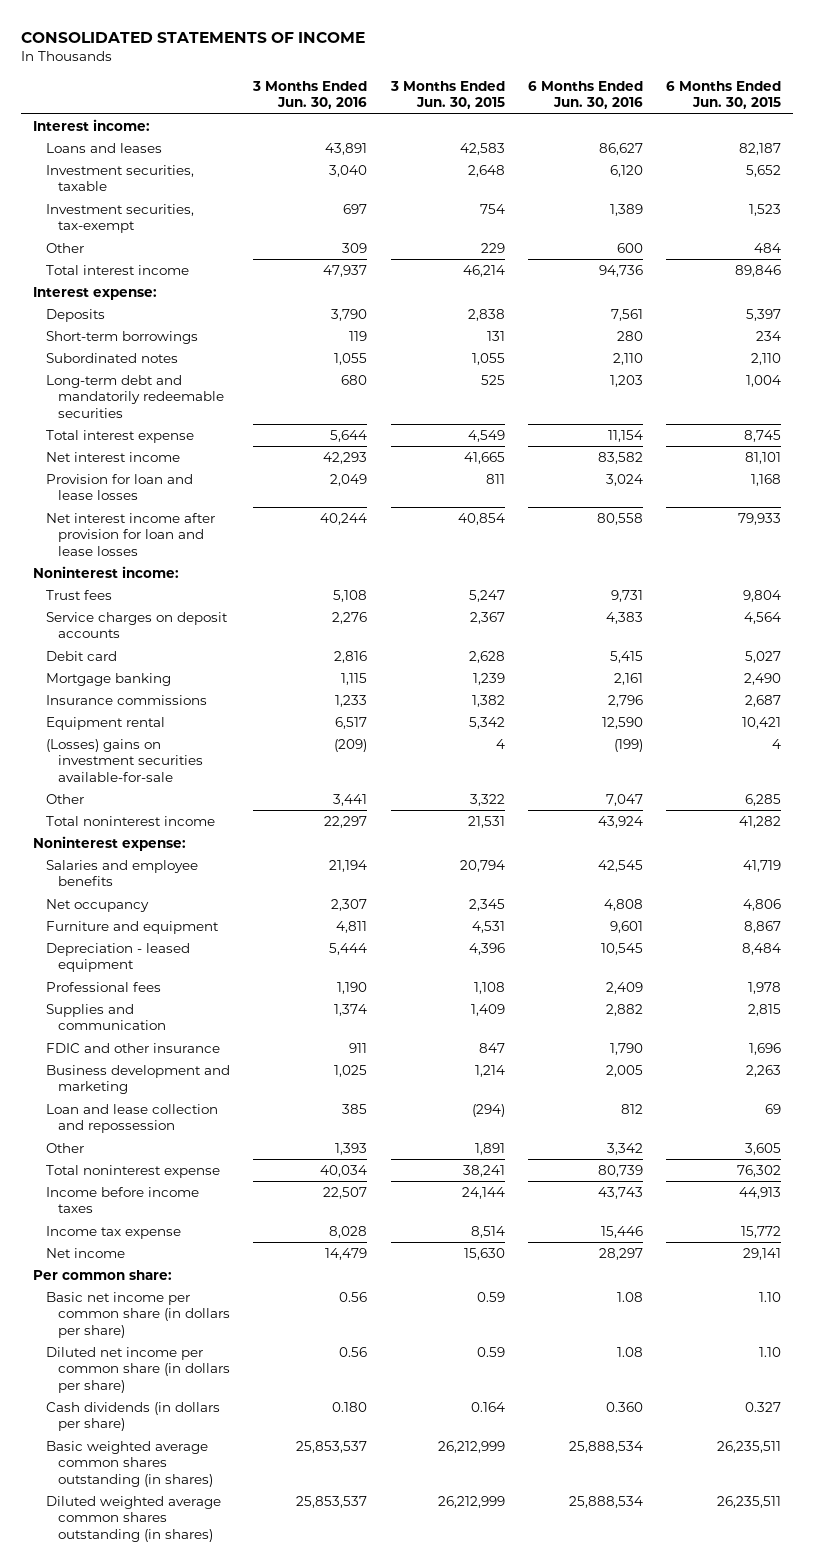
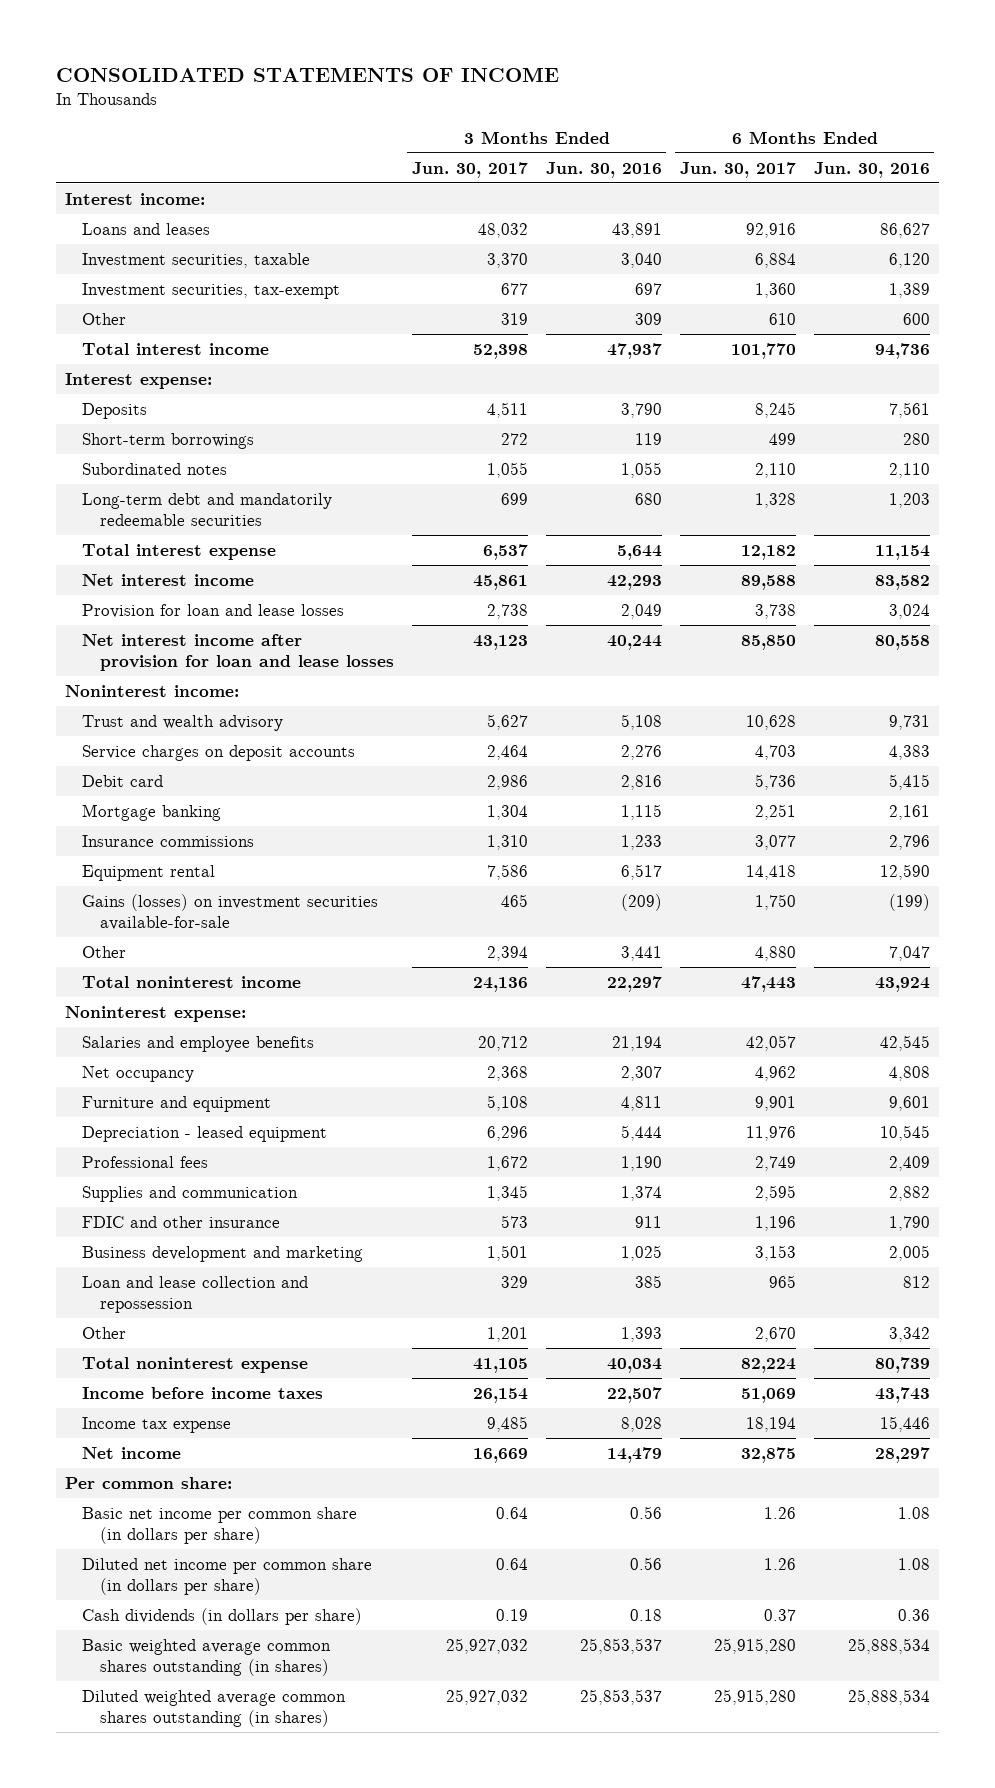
[389,80,505,110] 3 Months Ended Jun. 30, 2015 -> none
[666,80,782,110] 6 Months Ended Jun. 30, 2015 -> none
none -> [411,161,528,178] Jun. 30, 2017
none -> [679,161,796,178] Jun. 30, 2017
[45,589,112,600] Trust fees -> [82,714,284,731] Trust and wealth advisory
[45,738,204,783] (Losses) gains on investment securities available-for-sale -> [82,893,379,930] Gains (losses) on investment securities available-for-sale
[332,1401,368,1412] 0.180 -> [629,1608,662,1621] 0.18
[605,1401,643,1412] 0.360 -> [897,1608,930,1621] 0.36

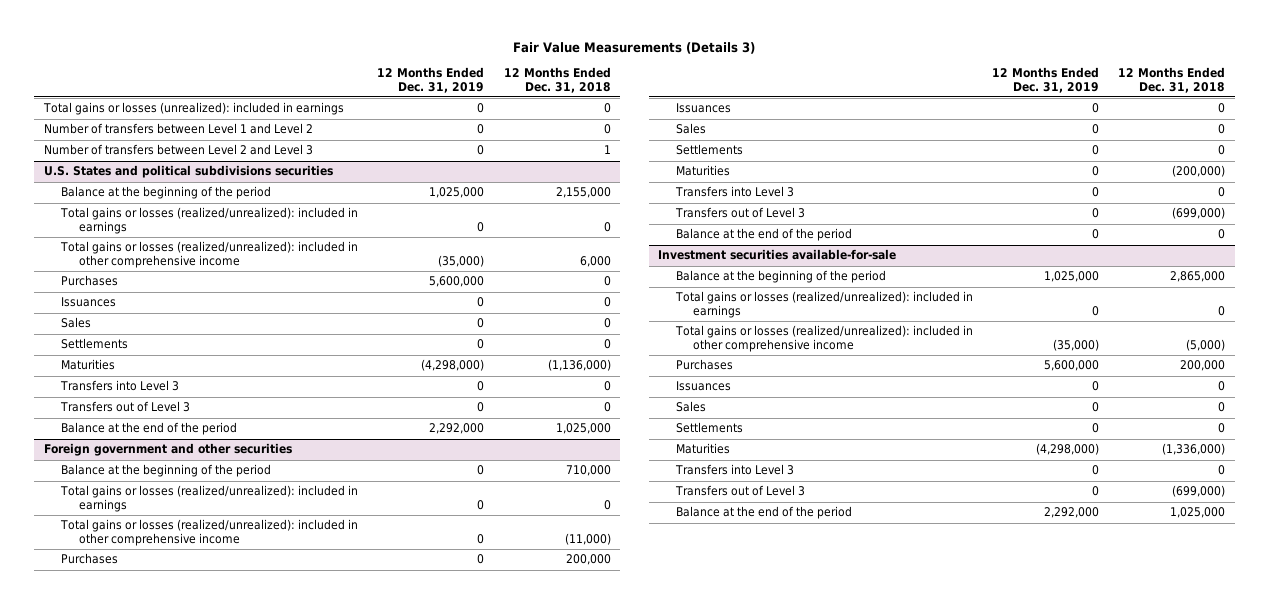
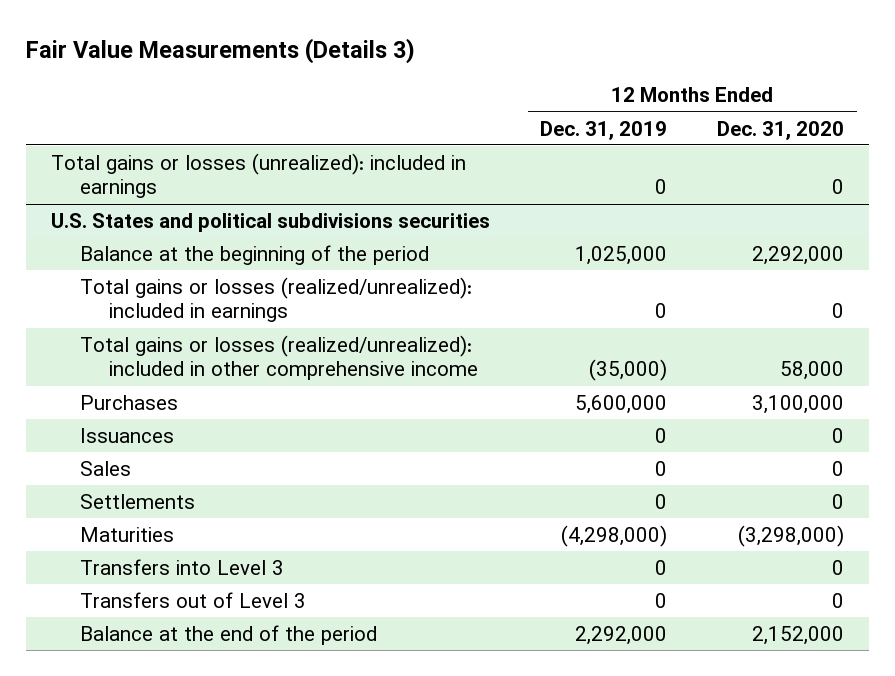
[503,67,611,93] 12 Months Ended Dec. 31, 2018 -> none
none -> [717,120,845,140] Dec. 31, 2020
[43,123,313,135] Number of transfers between Level 1 and Level 2 -> none
[43,144,313,156] Number of transfers between Level 2 and Level 3 -> none
[43,443,292,457] Foreign government and other securities -> none
[61,464,272,478] Balance at the beginning of the period -> none
[60,485,359,512] Total gains or losses (realized/unrealized): included in earnings -> none
[60,519,359,546] Total gains or losses (realized/unrealized): included in other comprehensive income -> none
[61,553,119,565] Purchases -> none
[675,103,731,114] Issuances -> none
[675,123,706,135] Sales -> none
[675,144,743,156] Settlements -> none
[675,165,730,177] Maturities -> none
[674,186,794,198] Transfers into Level 3 -> none
[674,207,805,219] Transfers out of Level 3 -> none
[675,228,852,242] Balance at the end of the period -> none
[658,249,897,261] Investment securities available-for-sale -> none
[675,270,886,284] Balance at the beginning of the period -> none
[674,291,973,318] Total gains or losses (realized/unrealized): included in earnings -> none
[674,325,973,352] Total gains or losses (realized/unrealized): included in other comprehensive income -> none
[675,359,733,371] Purchases -> none
[675,381,731,392] Issuances -> none
[675,401,706,413] Sales -> none
[675,422,743,434] Settlements -> none
[675,443,730,455] Maturities -> none
[674,464,794,476] Transfers into Level 3 -> none
[674,485,805,497] Transfers out of Level 3 -> none
[675,506,852,520] Balance at the end of the period -> none

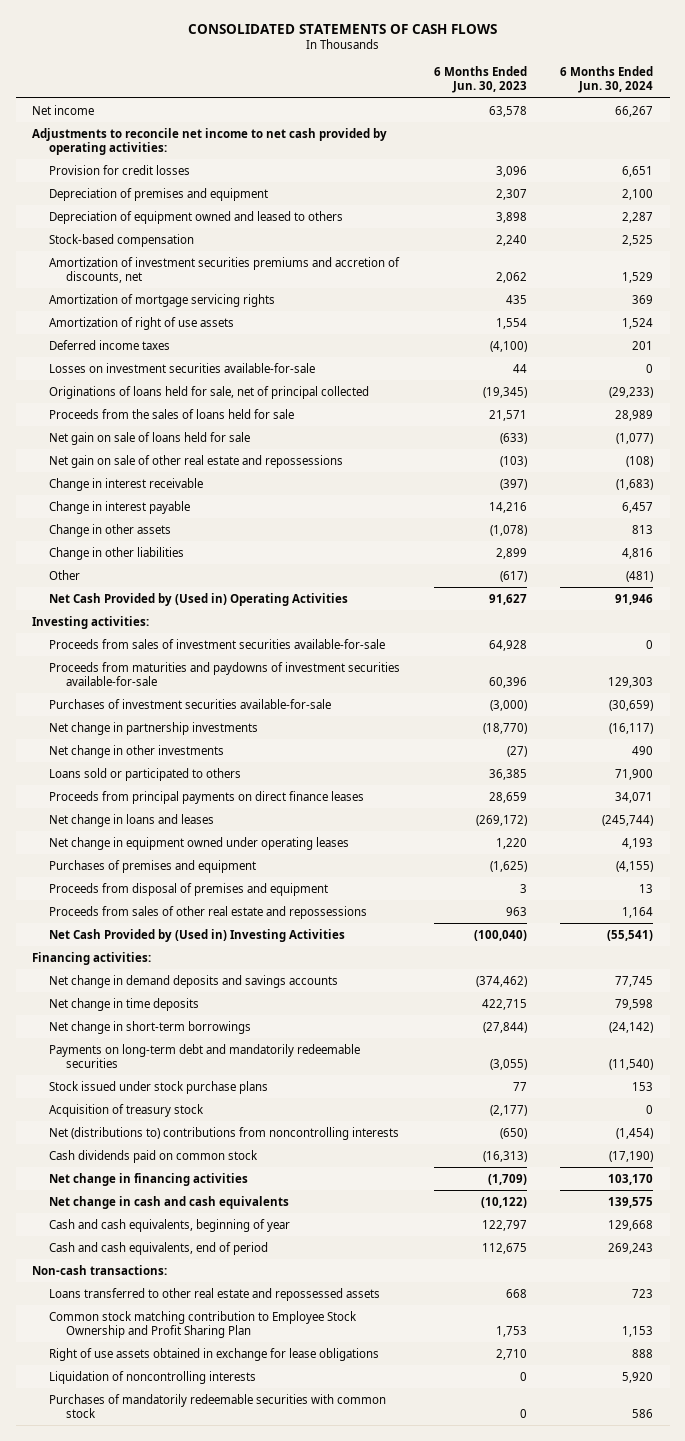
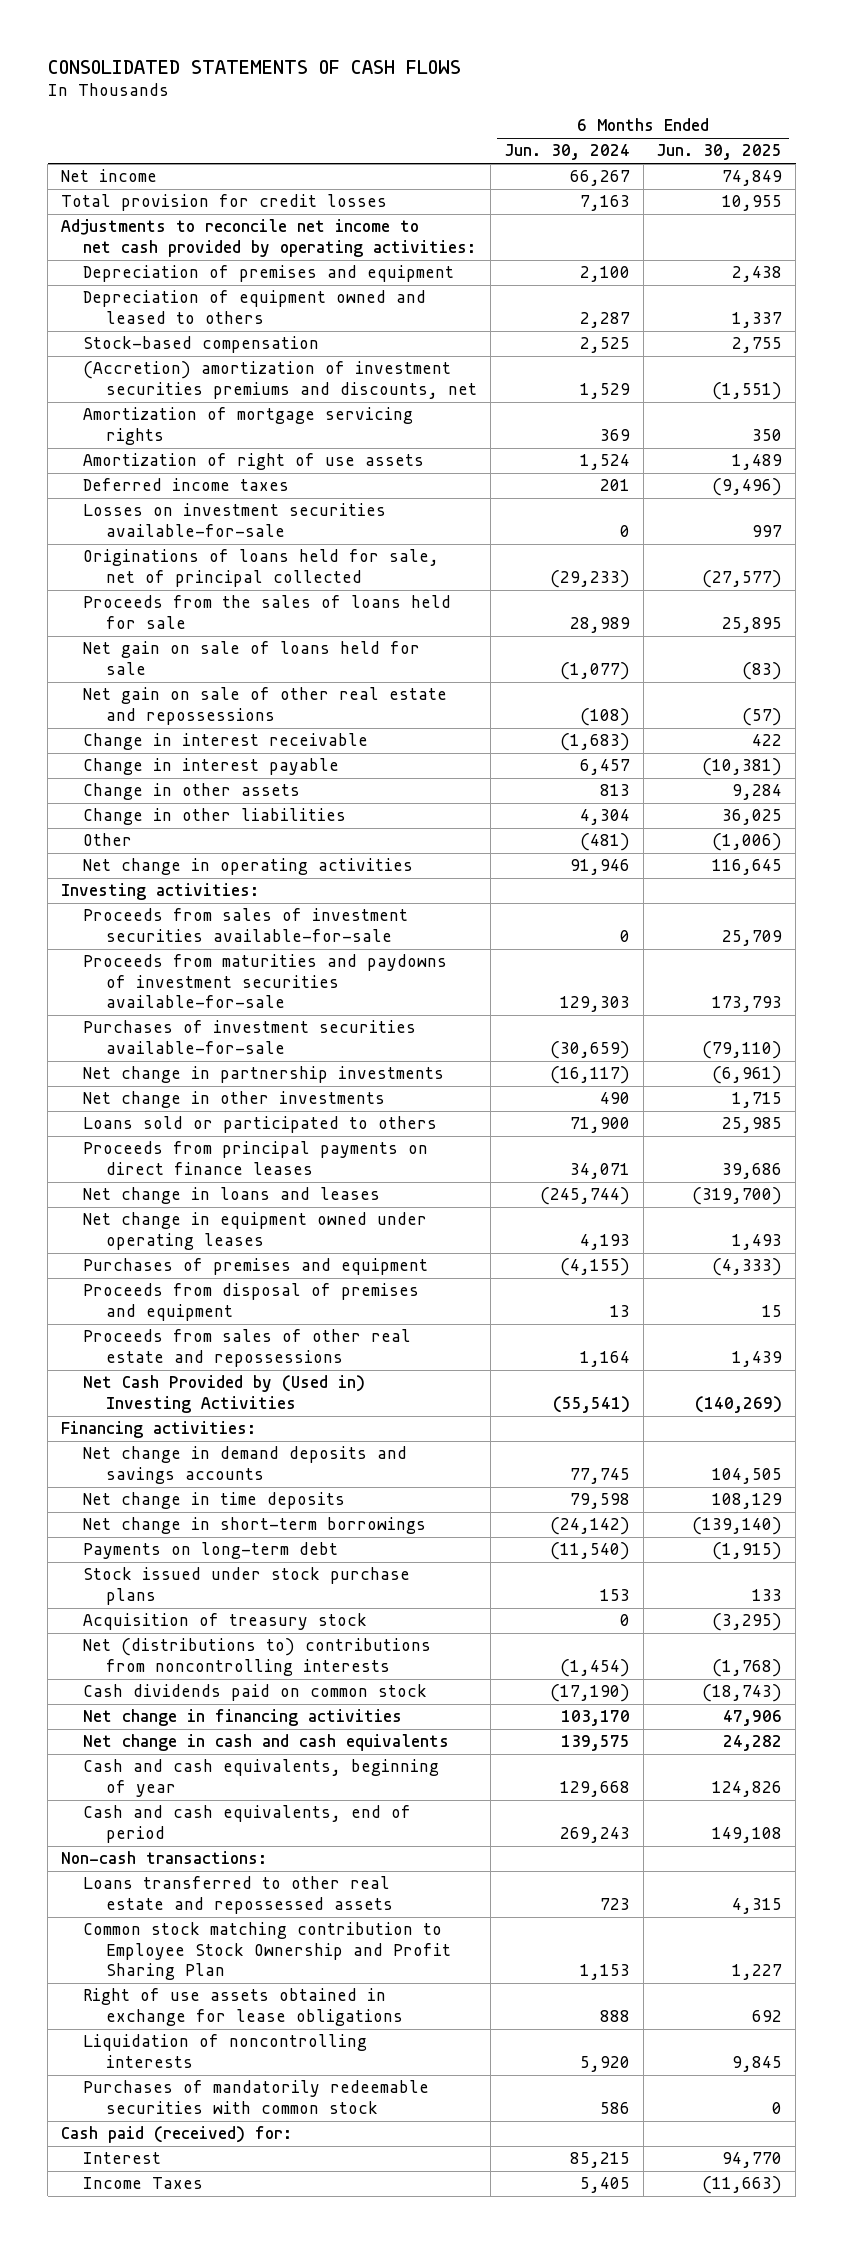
[433,66,527,94] 6 Months Ended Jun. 30, 2023 -> none
none -> [656,144,783,161] Jun. 30, 2025
none -> [60,194,387,212] Total provision for credit losses
[49,164,191,175] Provision for credit losses -> none
[49,256,401,283] Amortization of investment securities premiums and accretion of discounts, net -> [83,361,478,399] (Accretion) amortization of investment securities premiums and discounts, net
[622,547,654,559] 4,816 -> [579,809,630,826] 4,304
[49,592,349,606] Net Cash Provided by (Used in) Operating Activities -> [83,858,414,876] Net change in operating activities
[49,1043,361,1068] Payments on long-term debt and mandatorily redeemable securities -> [83,1542,339,1560] Payments on long-term debt
none -> [60,2126,292,2144] Cash paid (received) for:
none -> [83,2152,162,2165] Interest
none -> [83,2177,204,2190] Income Taxes

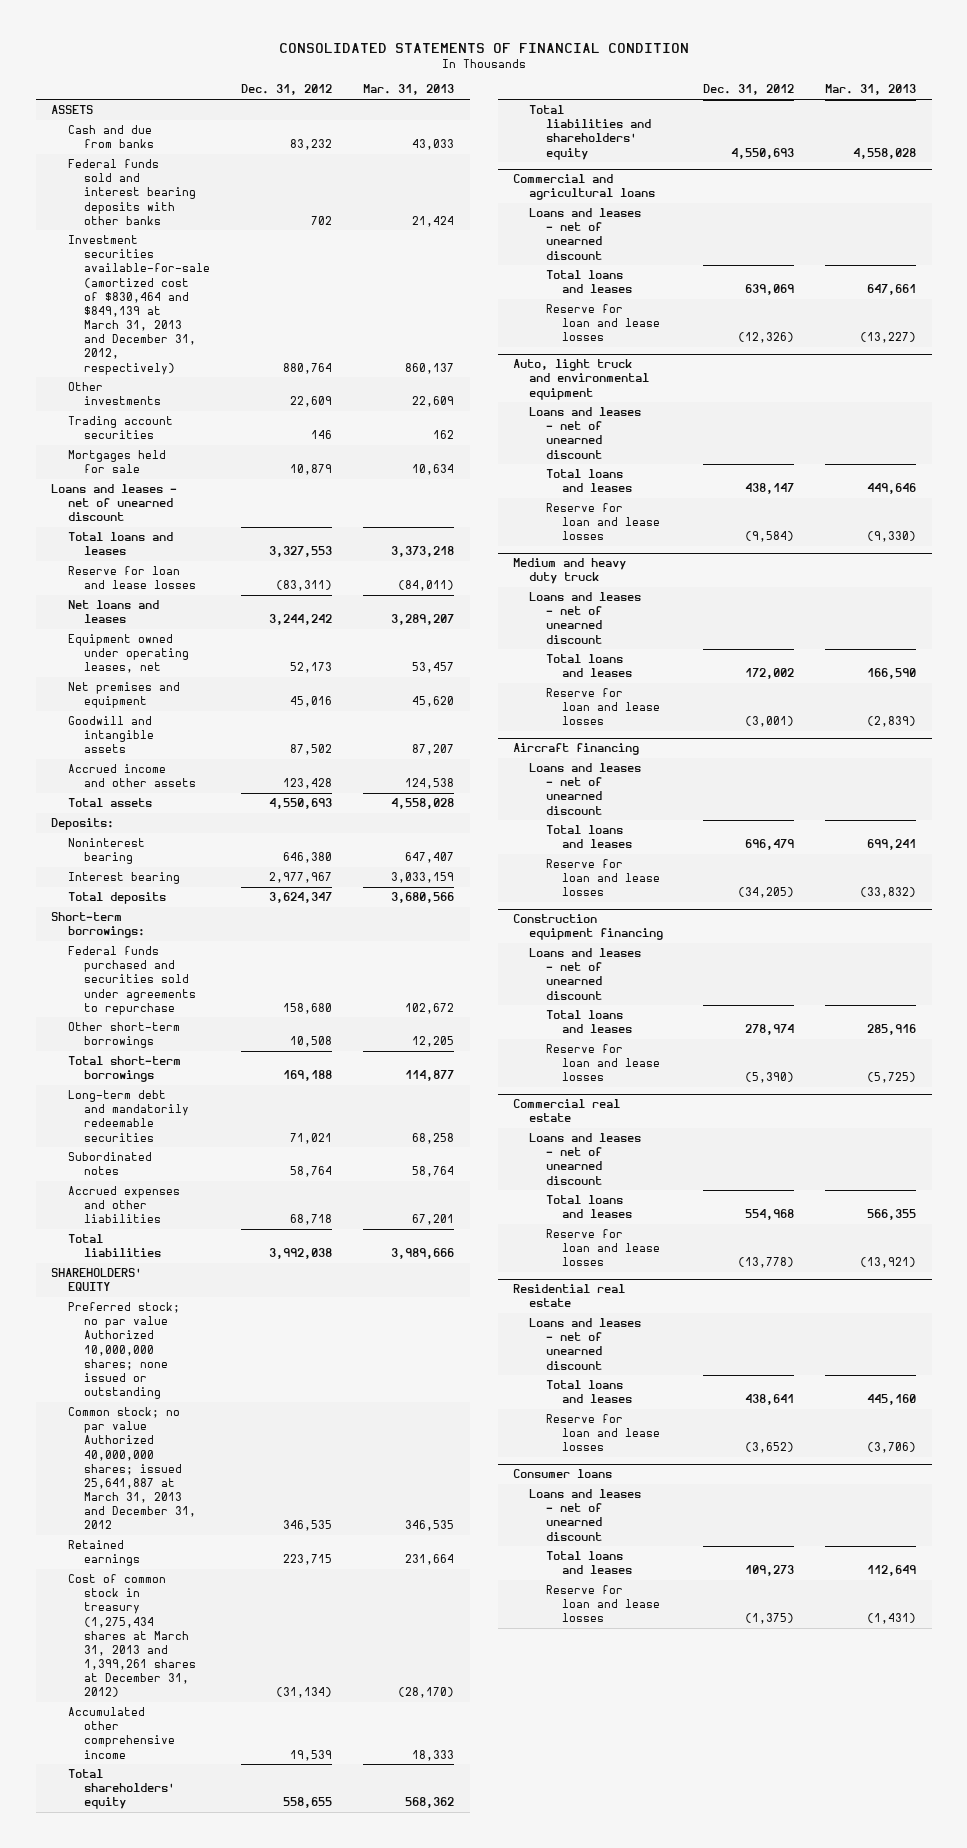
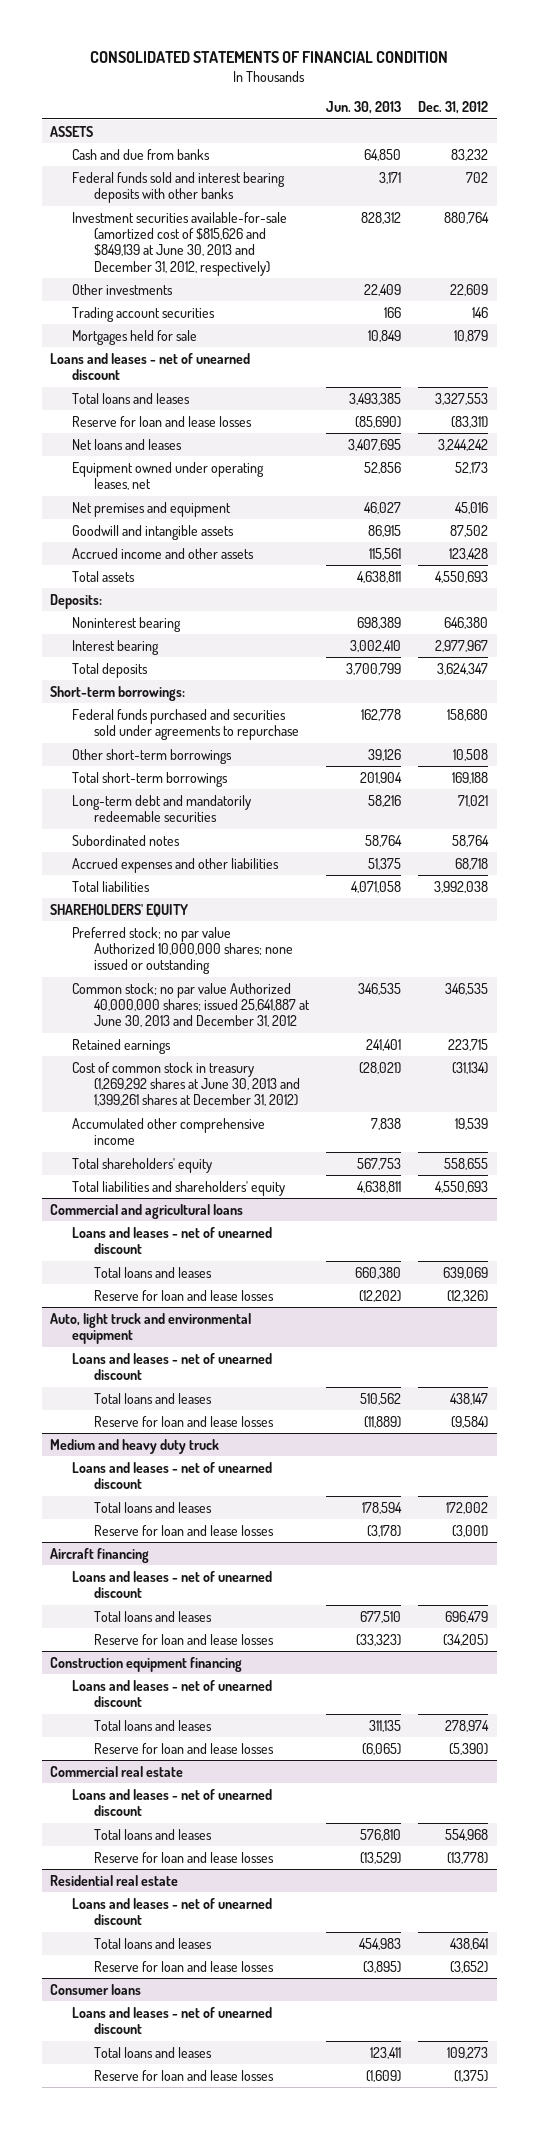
[363,84,455,96] Mar. 31, 2013 -> none
none -> [325,101,401,115] Jun. 30, 2013
[67,235,210,375] Investment securities available-for-sale (amortized cost of $830,464 and $849,139 at March 31, 2013 and December 31, 2012, respectively) -> [71,211,287,276] Investment securities available-for-sale (amortized cost of $815,626 and $849,139 at June 30, 2013 and December 31, 2012, respectively)
[67,1407,196,1530] Common stock; no par value Authorized 40,000,000 shares; issued 25,641,887 at March 31, 2013 and December 31, 2012 -> [71,982,310,1028] Common stock; no par value Authorized 40,000,000 shares; issued 25,641,887 at June 30, 2013 and December 31, 2012
[67,1574,196,1698] Cost of common stock in treasury (1,275,434 shares at March 31, 2013 and 1,399,261 shares at December 31, 2012) -> [71,1061,300,1107] Cost of common stock in treasury (1,269,292 shares at June 30, 2013 and 1,399,261 shares at December 31, 2012)

